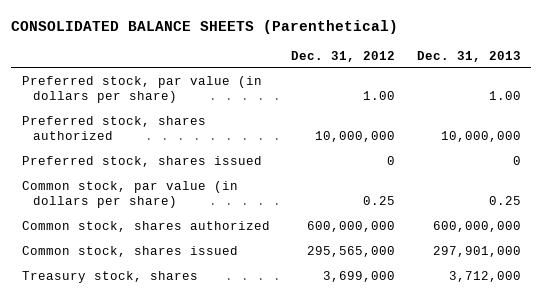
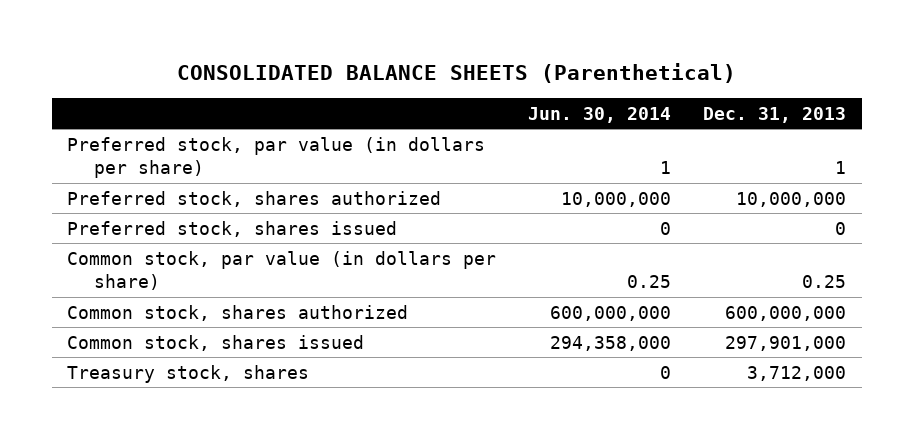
[291,50,396,62] Dec. 31, 2012 -> none
none -> [528,106,672,123] Jun. 30, 2014
[488,91,521,101] 1.00 -> [834,160,846,174] 1

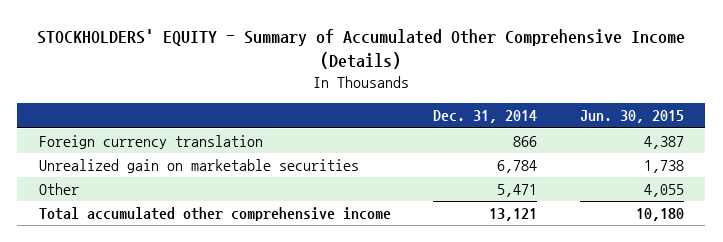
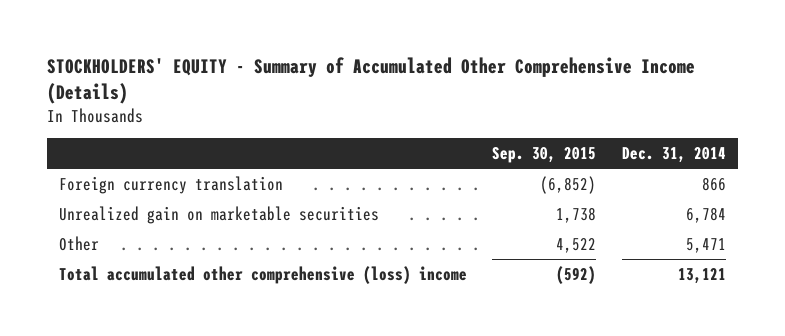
[579,110,684,124] Jun. 30, 2015 -> none
none -> [492,147,597,164] Sep. 30, 2015
[38,207,391,222] Total accumulated other comprehensive income -> [59,265,468,284] Total accumulated other comprehensive (loss) income

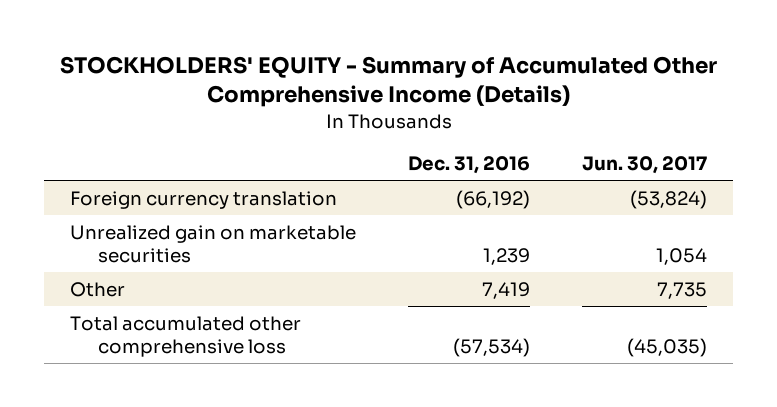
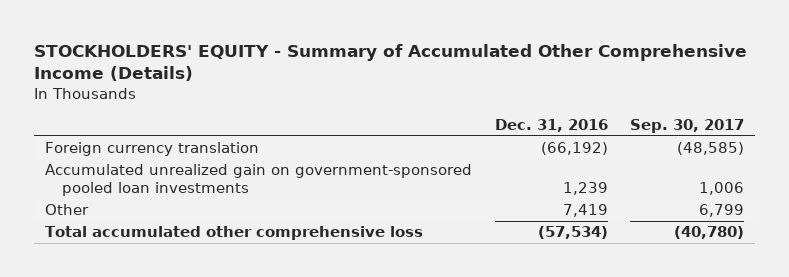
[581,156,707,175] Jun. 30, 2017 -> none
none -> [629,118,744,133] Sep. 30, 2017
[70,224,357,263] Unrealized gain on marketable securities -> [45,164,473,197] Accumulated unrealized gain on government-sponsored pooled loan investments

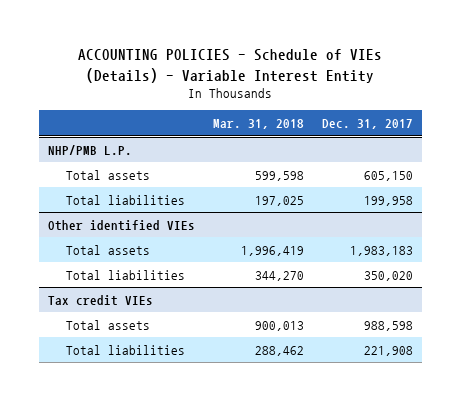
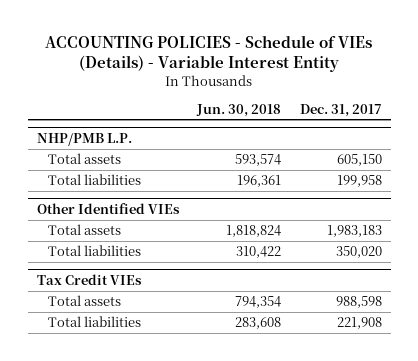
[212,119,304,130] Mar. 31, 2018 -> none
none -> [196,103,282,117] Jun. 30, 2018
[47,219,195,231] Other identified VIEs -> [36,202,180,214] Other Identified VIEs
[47,294,153,306] Tax credit VIEs -> [36,273,142,285] Tax Credit VIEs

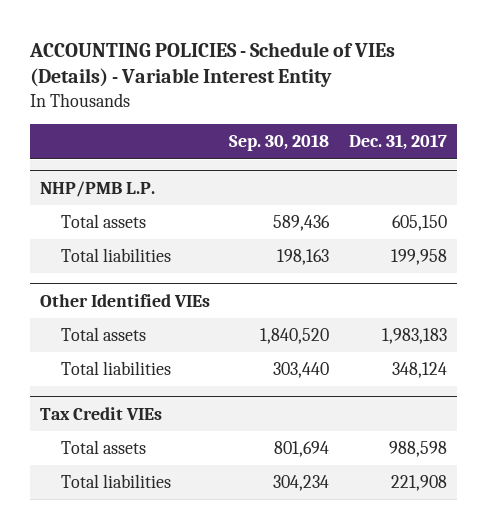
[196,103,282,117] Jun. 30, 2018 -> none
none -> [229,134,330,152] Sep. 30, 2018
[335,246,382,259] 350,020 -> [392,362,448,379] 348,124

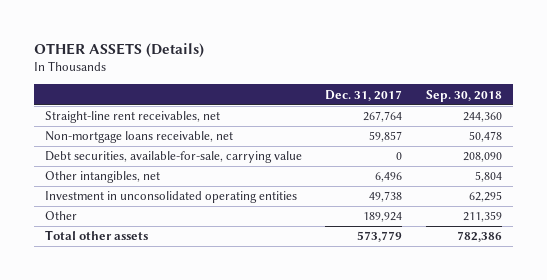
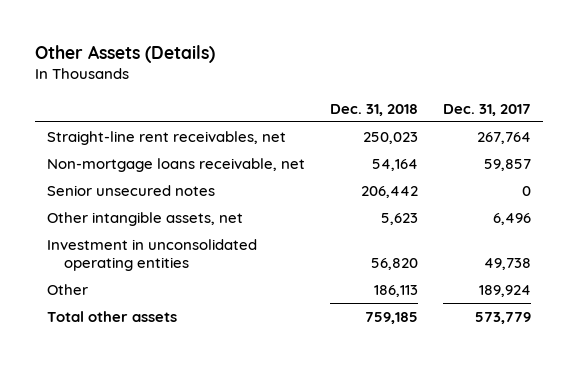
[33,42,204,58] OTHER ASSETS (Details) -> [35,44,216,63] Other Assets (Details)
[425,89,502,102] Sep. 30, 2018 -> none
none -> [330,103,419,116] Dec. 31, 2018
[45,151,303,164] Debt securities, available-for-sale, carrying value -> [47,184,216,196] Senior unsecured notes
[45,171,161,184] Other intangibles, net -> [47,211,244,226] Other intangible assets, net

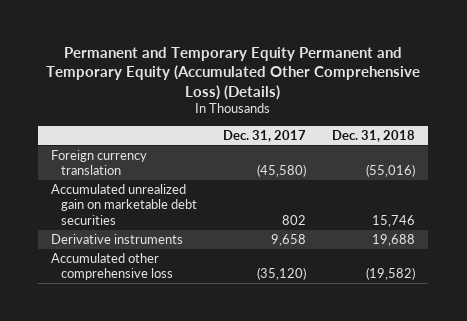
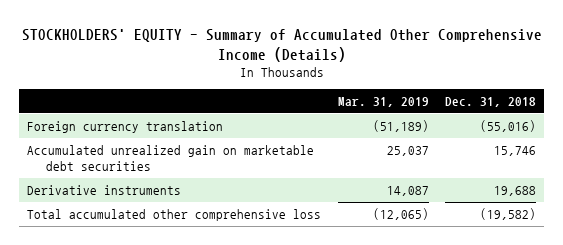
[46,46,421,100] Permanent and Temporary Equity Permanent and Temporary Equity (Accumulated Other Comprehensive Loss) (Details) -> [21,29,542,62] STOCKHOLDERS' EQUITY - Summary of Accumulated Other Comprehensive Income (Details)
[222,129,306,142] Dec. 31, 2017 -> none
none -> [337,96,429,107] Mar. 31, 2019
[51,252,173,281] Accumulated other comprehensive loss -> [27,209,322,222] Total accumulated other comprehensive loss

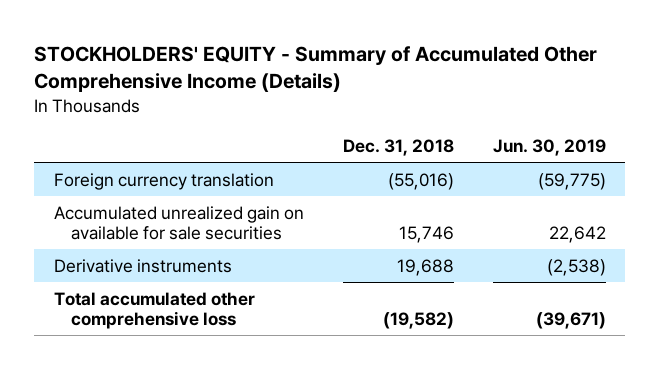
[337,96,429,107] Mar. 31, 2019 -> none
none -> [492,138,606,156] Jun. 30, 2019
[27,145,315,172] Accumulated unrealized gain on marketable debt securities -> [53,205,304,240] Accumulated unrealized gain on available for sale securities

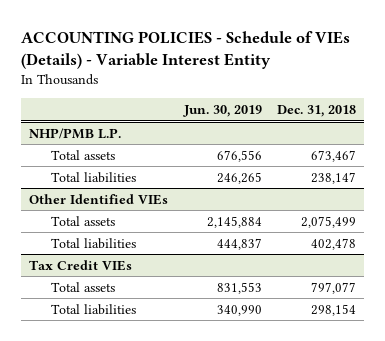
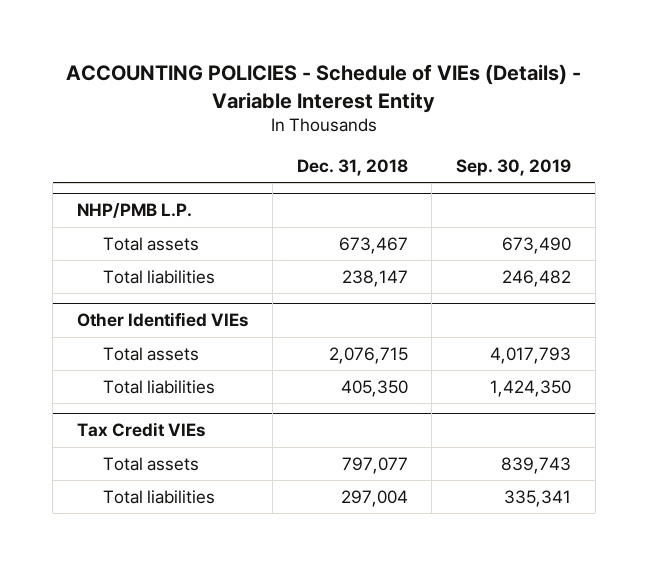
[182,104,262,117] Jun. 30, 2019 -> none
none -> [455,158,571,176] Sep. 30, 2019
[301,215,357,228] 2,075,499 -> [328,346,408,364] 2,076,715
[311,237,357,250] 402,478 -> [340,379,408,397] 405,350
[311,303,357,316] 298,154 -> [340,489,408,507] 297,004

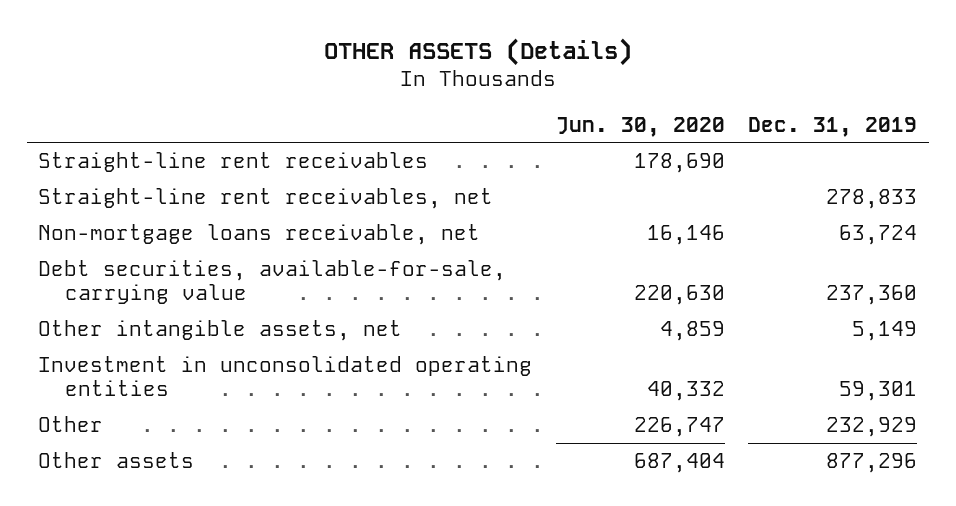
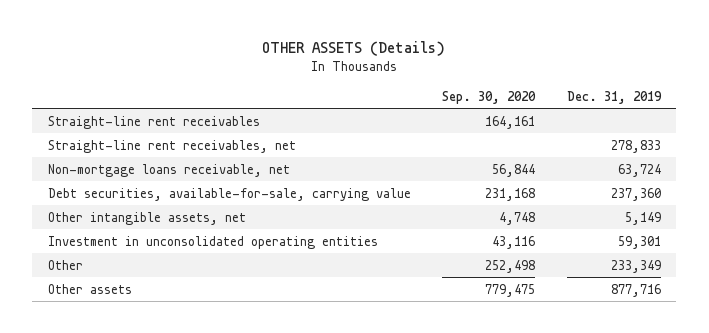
[555,116,725,137] Jun. 30, 2020 -> none
none -> [442,90,537,104] Sep. 30, 2020
[826,416,918,437] 232,929 -> [610,259,661,273] 233,349
[826,452,918,473] 877,296 -> [610,283,661,297] 877,716

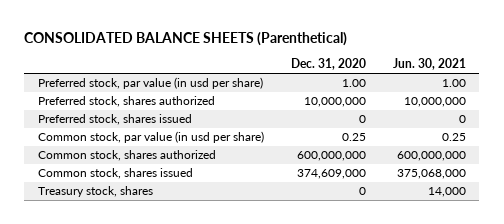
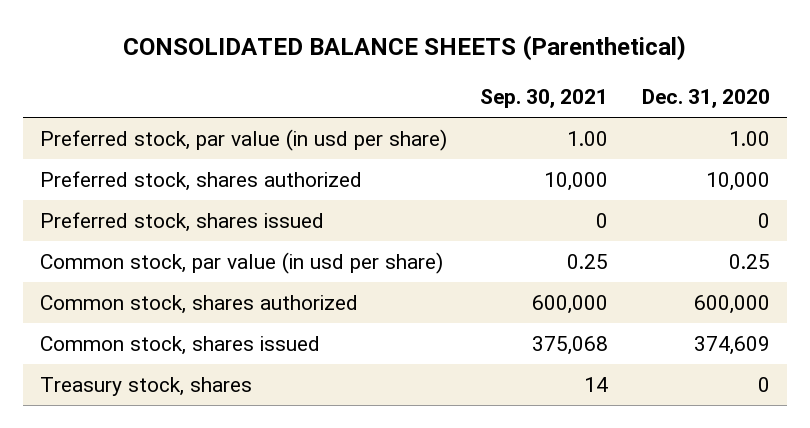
[392,58,466,71] Jun. 30, 2021 -> none
none -> [480,89,609,109] Sep. 30, 2021
[303,97,366,108] 10,000,000 -> [705,171,770,191] 10,000
[296,151,366,162] 600,000,000 -> [693,294,770,314] 600,000
[296,169,366,180] 374,609,000 -> [693,335,770,355] 374,609

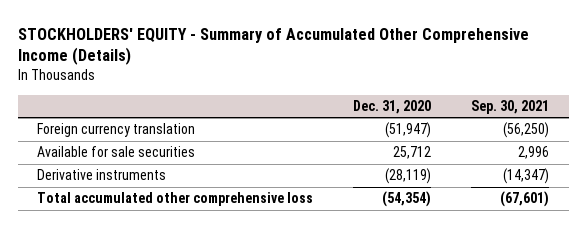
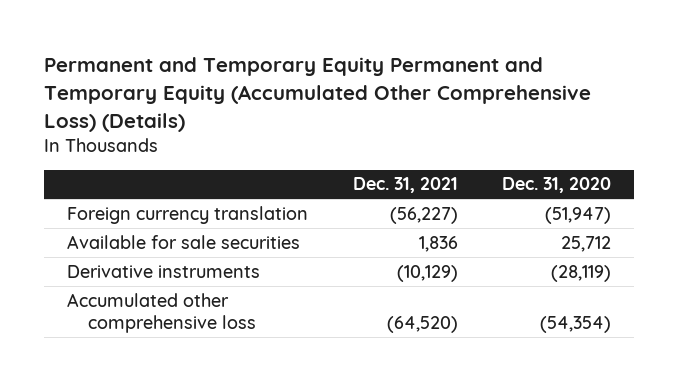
[17,27,529,66] STOCKHOLDERS' EQUITY - Summary of Accumulated Other Comprehensive Income (Details) -> [44,57,592,132] Permanent and Temporary Equity Permanent and Temporary Equity (Accumulated Other Comprehensive Loss) (Details)
[470,99,549,114] Sep. 30, 2021 -> none
none -> [352,177,458,194] Dec. 31, 2021
[37,192,314,207] Total accumulated other comprehensive loss -> [66,292,256,333] Accumulated other comprehensive loss

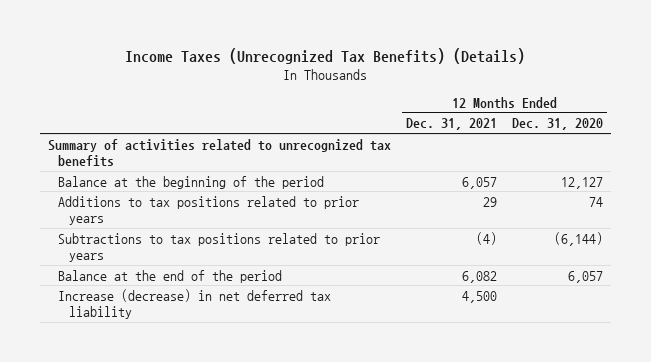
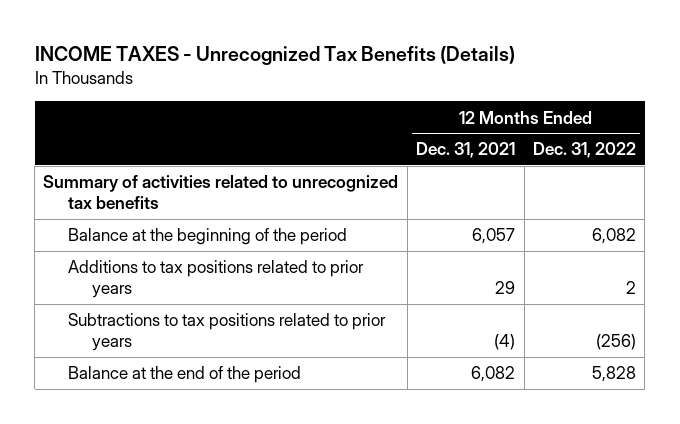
[125,47,526,64] Income Taxes (Unrecognized Tax Benefits) (Details) -> [34,46,515,66] INCOME TAXES - Unrecognized Tax Benefits (Details)
[512,118,604,131] Dec. 31, 2020 -> none
none -> [533,142,637,159] Dec. 31, 2022
[58,288,332,320] Increase (decrease) in net deferred tax liability -> none

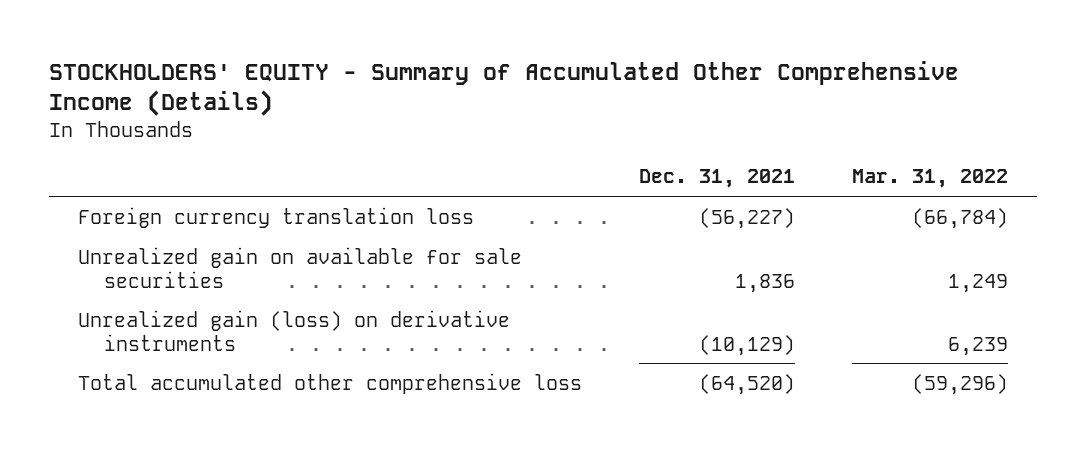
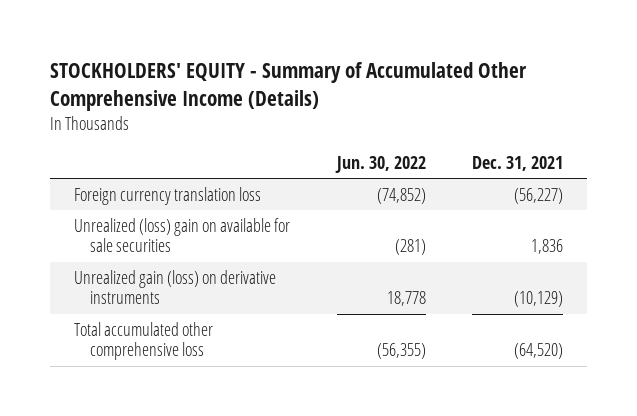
[852,169,1009,189] Mar. 31, 2022 -> none
none -> [334,156,426,174] Jun. 30, 2022
[77,246,522,288] Unrealized gain on available for sale securities -> [73,217,290,253] Unrealized (loss) gain on available for sale securities

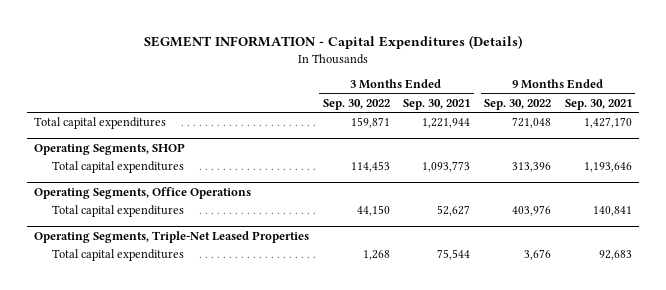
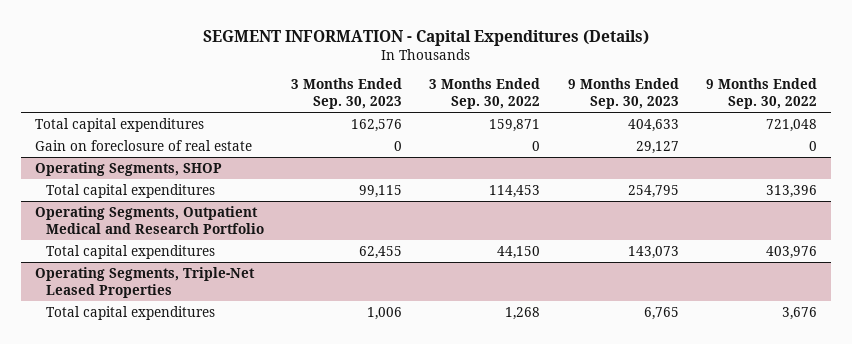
[403,98,471,110] Sep. 30, 2021 -> none
[564,98,632,110] Sep. 30, 2021 -> none
none -> [290,78,402,110] 3 Months Ended Sep. 30, 2023
none -> [567,78,679,110] 9 Months Ended Sep. 30, 2023
none -> [35,139,253,151] Gain on foreclosure of real estate
[33,186,251,199] Operating Segments, Office Operations -> none
none -> [35,205,264,234] Operating Segments, Outpatient Medical and Research Portfolio

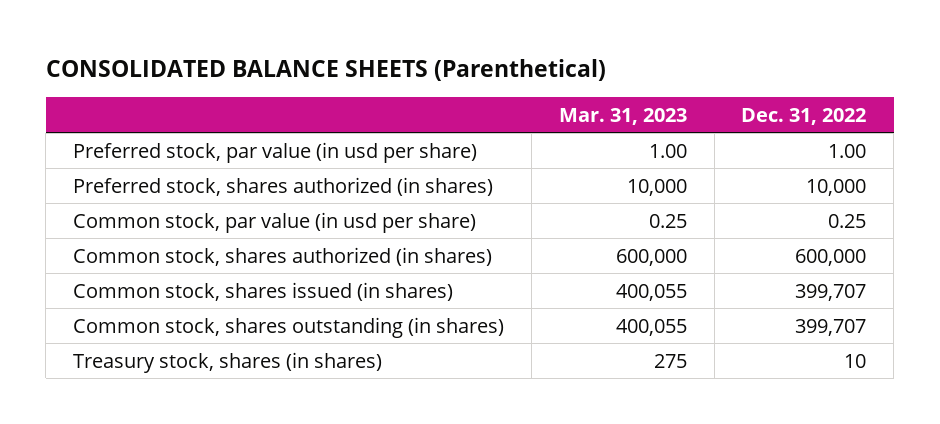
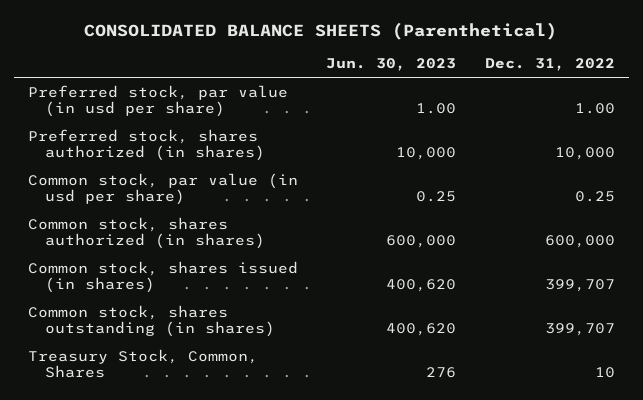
[558,108,687,126] Mar. 31, 2023 -> none
none -> [326,58,457,72] Jun. 30, 2023
[73,351,383,373] Treasury stock, shares (in shares) -> [27,348,258,378] Treasury Stock, Common, Shares

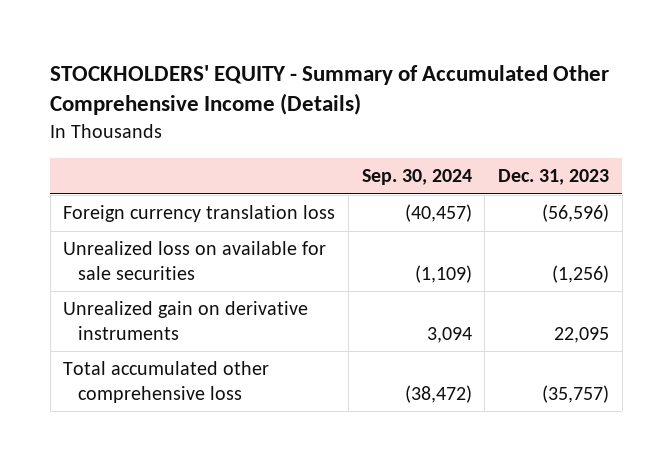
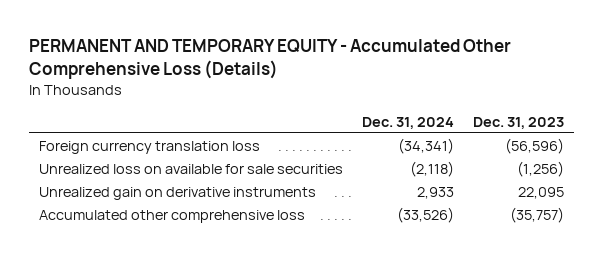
[50,64,610,116] STOCKHOLDERS' EQUITY - Summary of Accumulated Other Comprehensive Income (Details) -> [29,39,512,79] PERMANENT AND TEMPORARY EQUITY - Accumulated Other Comprehensive Loss (Details)
[361,169,472,186] Sep. 30, 2024 -> none
none -> [361,116,454,129] Dec. 31, 2024
[63,361,270,403] Total accumulated other comprehensive loss -> [38,210,305,224] Accumulated other comprehensive loss

